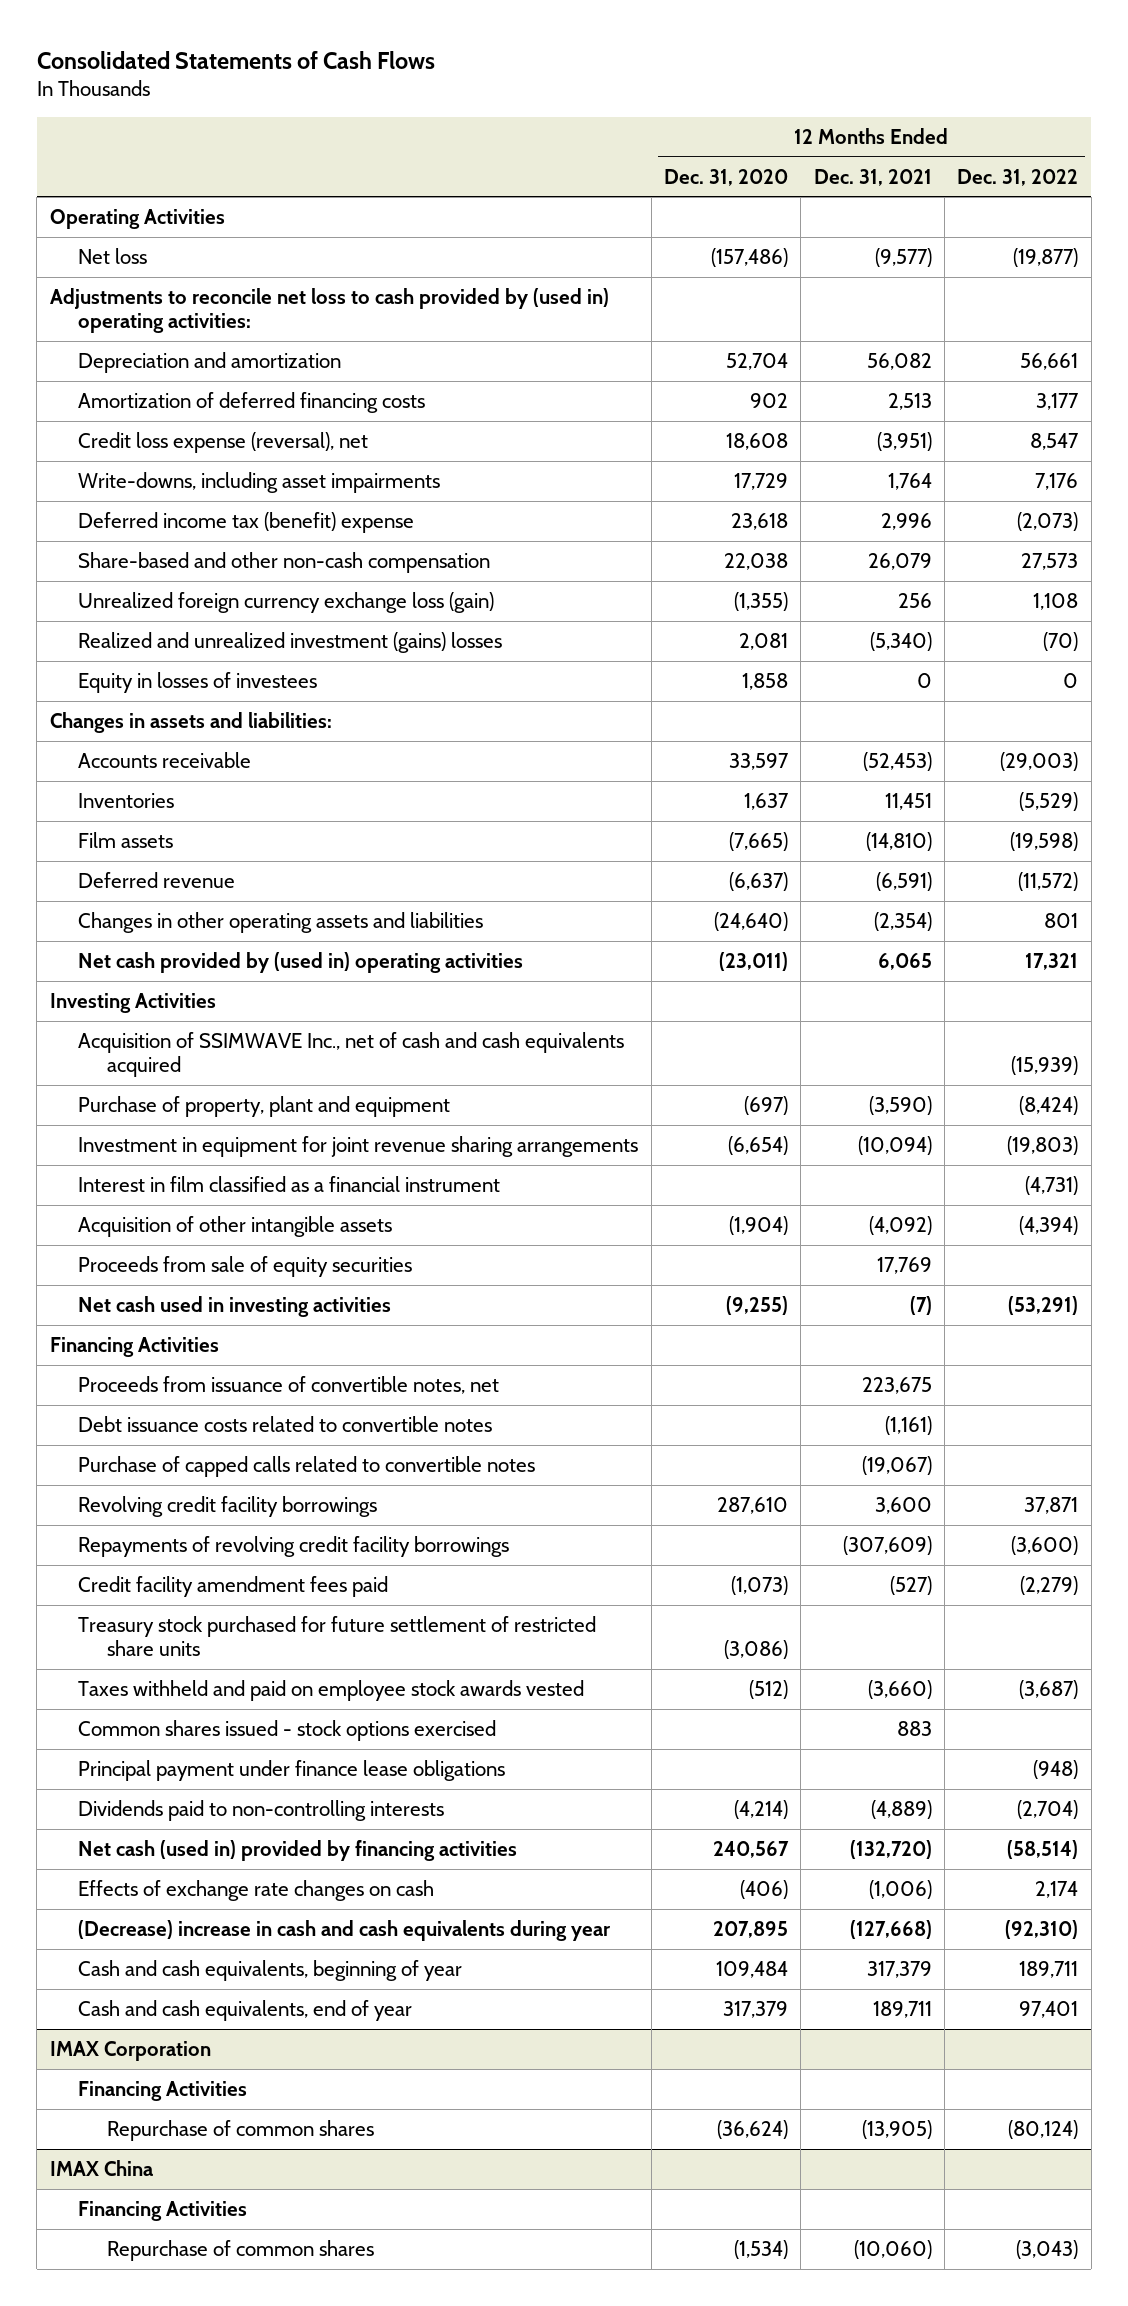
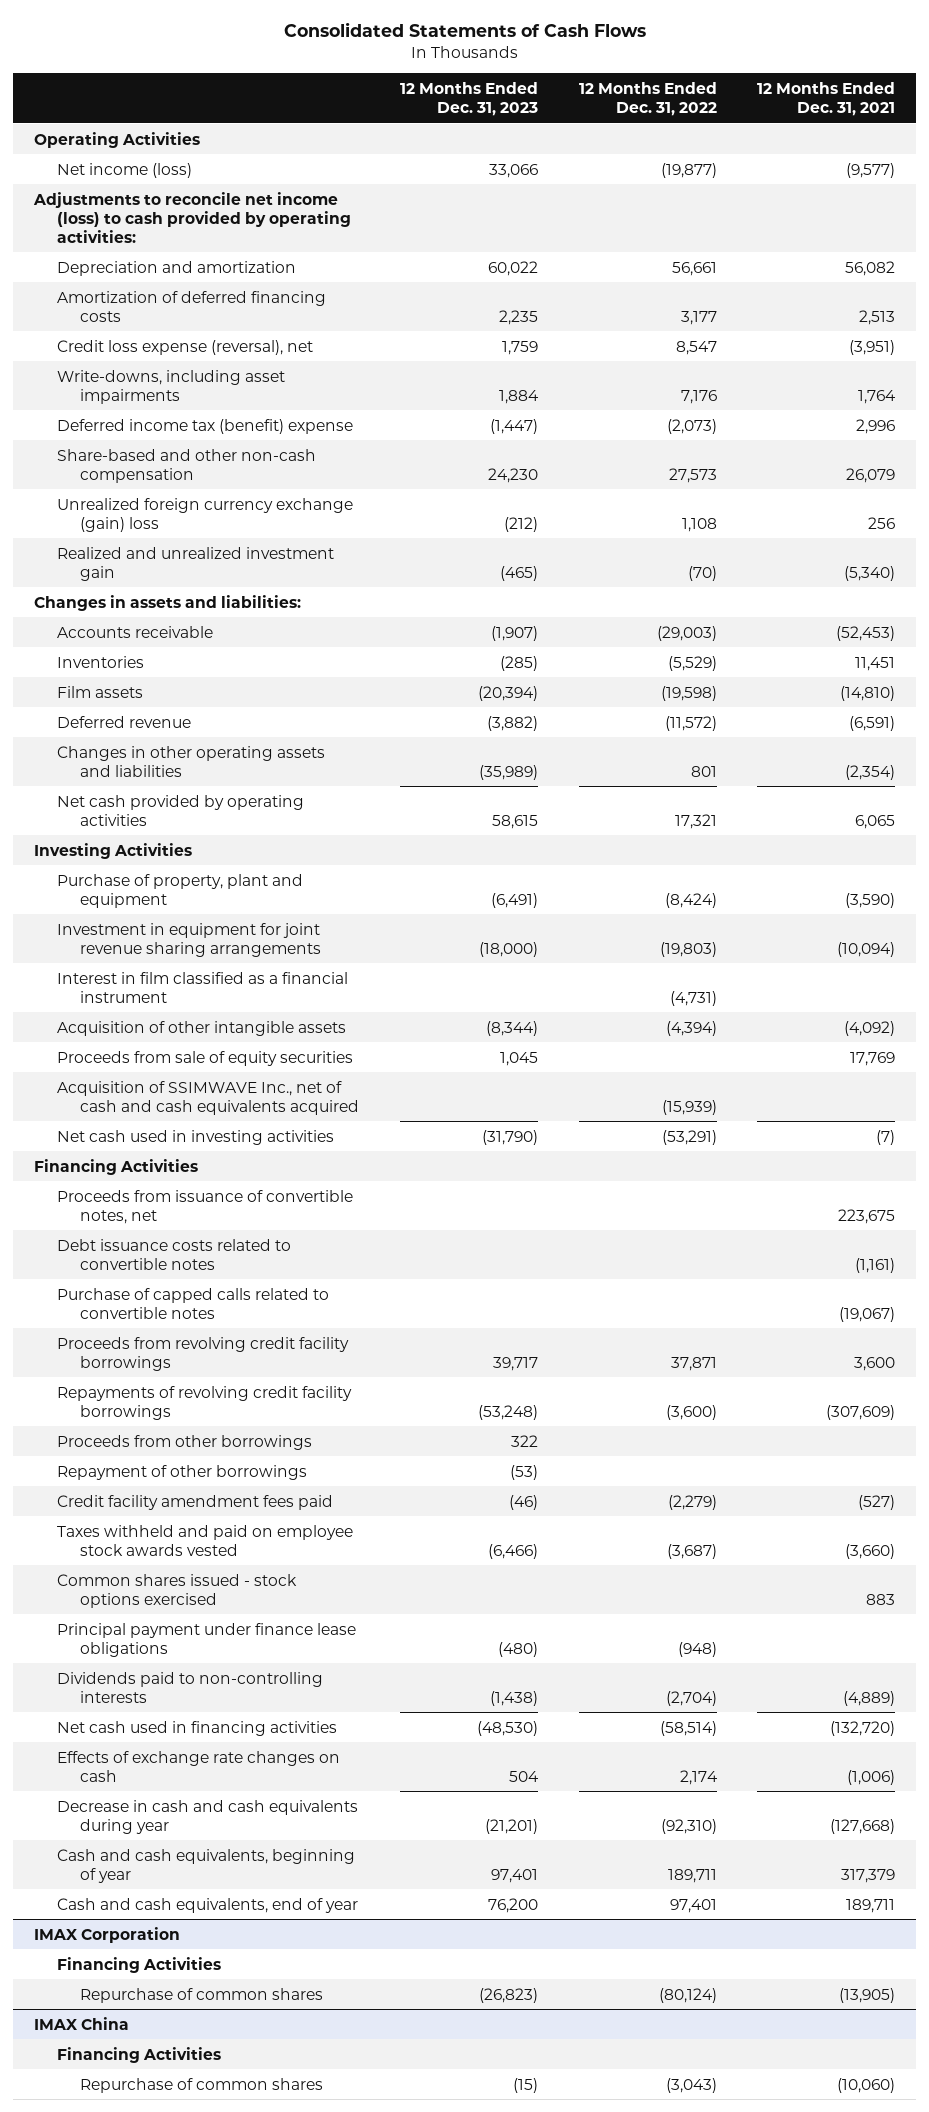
[664,168,789,186] Dec. 31, 2020 -> none
none -> [399,81,538,116] 12 Months Ended Dec. 31, 2023
[78,248,148,265] Net loss -> [56,162,192,178] Net income (loss)
[49,288,609,333] Adjustments to reconcile net loss to cash provided by (used in) operating activities: -> [32,191,351,243] Adjustments to reconcile net income (loss) to cash provided by operating activities:
[78,672,318,694] Equity in losses of investees -> none
[78,592,495,614] Unrealized foreign currency exchange loss (gain) -> [56,497,353,532] Unrealized foreign currency exchange (gain) loss
[78,632,503,654] Realized and unrealized investment (gains) losses -> [56,546,334,581] Realized and unrealized investment gain
[78,952,524,974] Net cash provided by (used in) operating activities -> [56,794,304,826] Net cash provided by operating activities
[78,1032,625,1077] Acquisition of SSIMWAVE Inc., net of cash and cash equivalents acquired -> [56,1080,360,1115] Acquisition of SSIMWAVE Inc., net of cash and cash equivalents acquired
[78,1496,378,1518] Revolving credit facility borrowings -> [56,1336,349,1371] Proceeds from revolving credit facility borrowings
none -> [56,1434,312,1450] Proceeds from other borrowings
none -> [56,1464,307,1480] Repayment of other borrowings
[78,1616,597,1656] Treasury stock purchased for future settlement of restricted share units -> none
[78,1840,518,1862] Net cash (used in) provided by financing activities -> [56,1720,337,1736] Net cash used in financing activities
[78,1920,612,1942] (Decrease) increase in cash and cash equivalents during year -> [56,1799,358,1834] Decrease in cash and cash equivalents during year

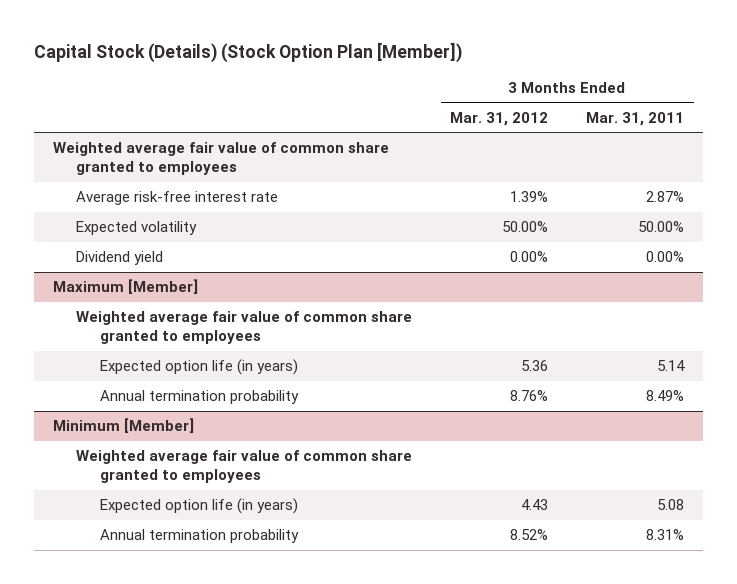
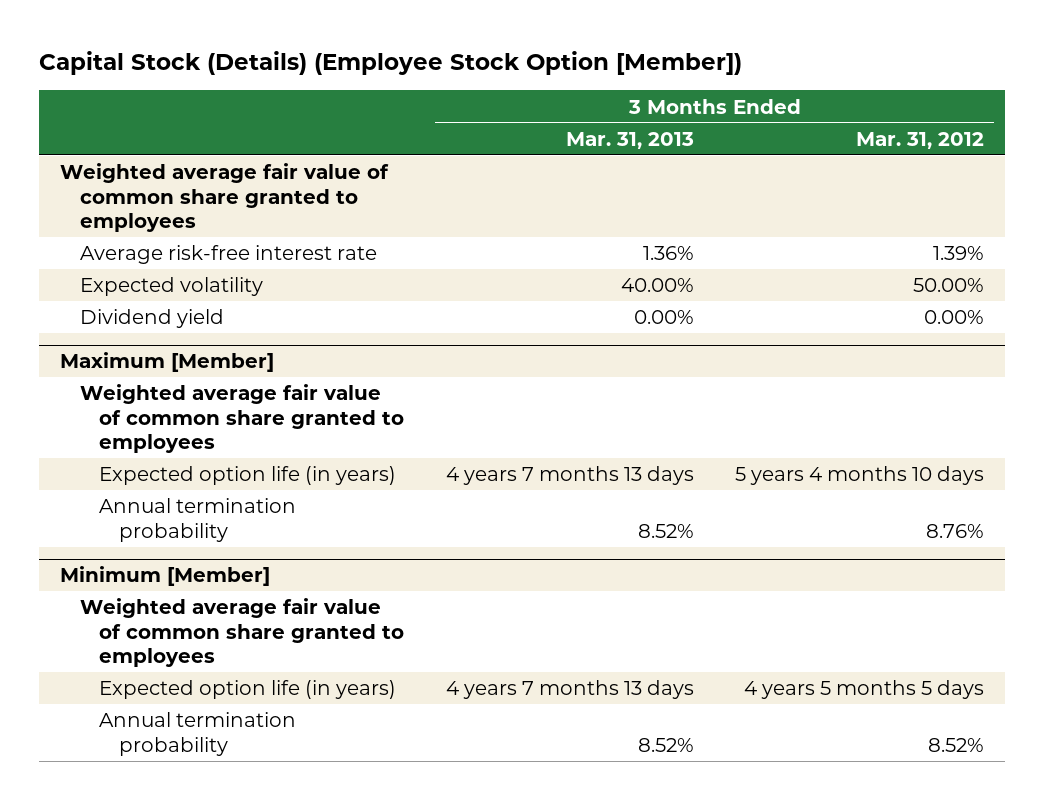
[34,41,463,63] Capital Stock (Details) (Stock Option Plan [Member]) -> [39,51,743,76] Capital Stock (Details) (Employee Stock Option [Member])
[586,111,685,126] Mar. 31, 2011 -> none
none -> [565,131,694,149] Mar. 31, 2013
[521,360,549,372] 5.36 -> [735,466,985,486] 5 years 4 months 10 days
[521,499,549,511] 4.43 -> [744,680,985,700] 4 years 5 months 5 days

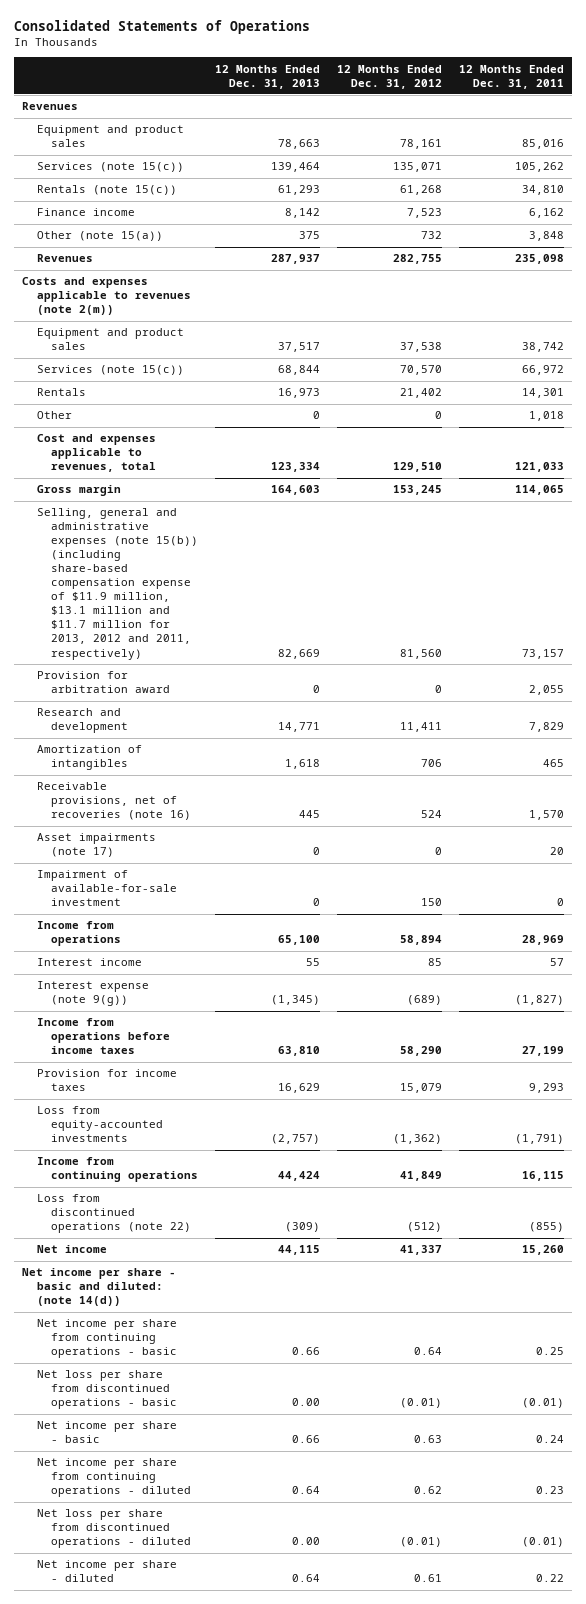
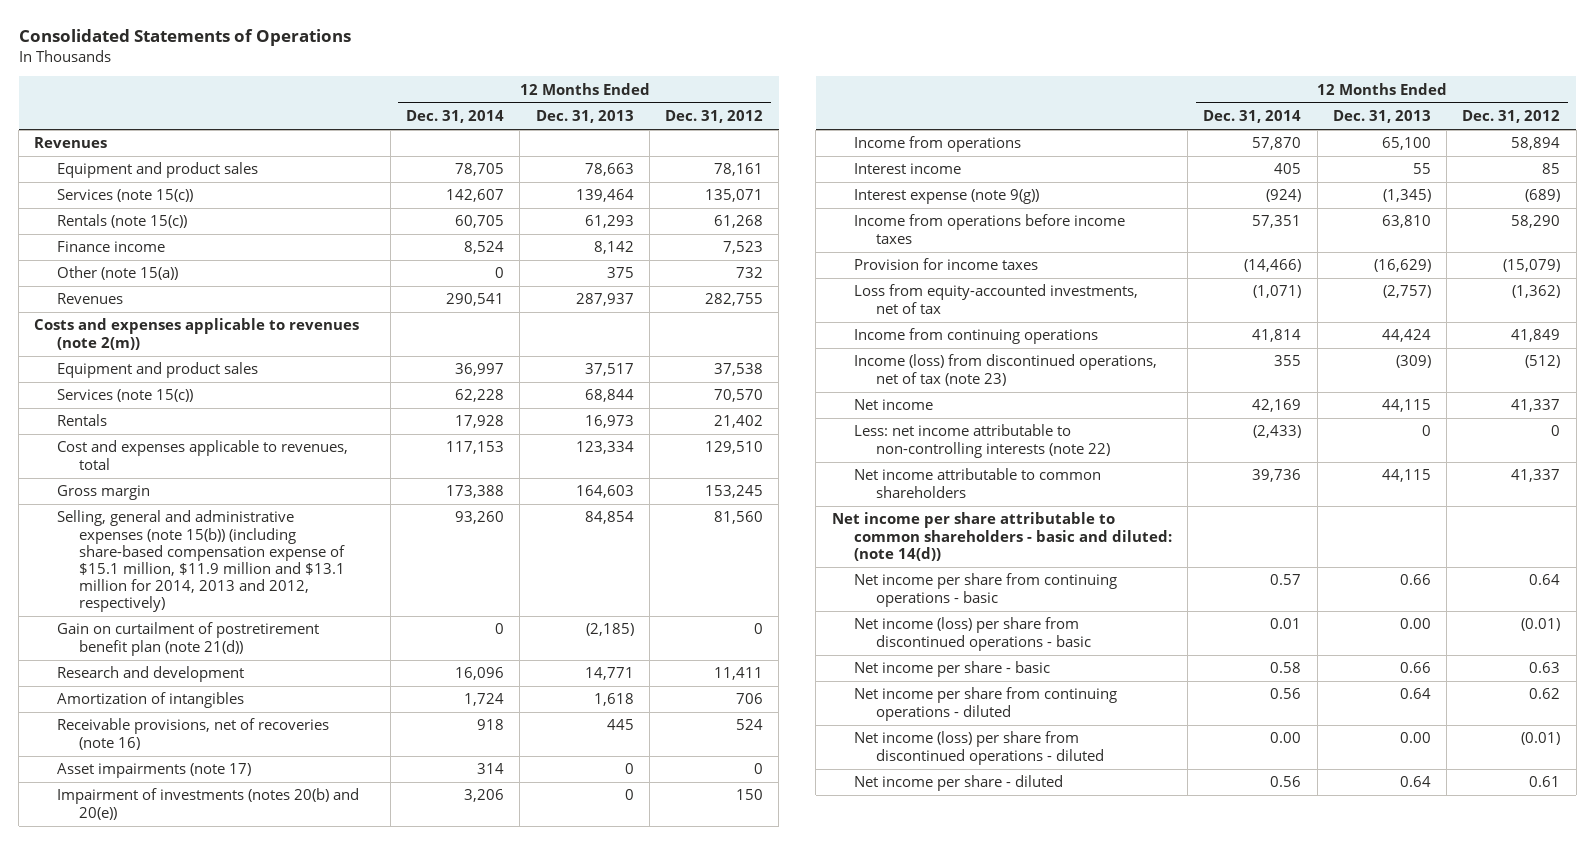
[458,64,564,89] 12 Months Ended Dec. 31, 2011 -> none
none -> [406,110,505,124] Dec. 31, 2014
[36,411,72,420] Other -> none
[36,671,171,694] Provision for arbitration award -> none
[36,508,199,660] Selling, general and administrative expenses (note 15(b)) (including share-based compensation expense of $11.9 million, $13.1 million and $11.7 million for 2013, 2012 and 2011, respectively) -> [56,510,346,613] Selling, general and administrative expenses (note 15(b)) (including share-based compensation expense of $15.1 million, $11.9 million and $13.1 million for 2014, 2013 and 2012, respectively)
[278,648,321,659] 82,669 -> [584,511,634,525] 84,854
none -> [56,622,319,656] Gain on curtailment of postretirement benefit plan (note 21(d))
[36,870,178,907] Impairment of available-for-sale investment -> none
none -> [56,788,359,820] Impairment of investments (notes 20(b) and 20(e))
[278,1083,321,1094] 16,629 -> [1373,259,1431,273] (16,629)
[399,1083,442,1094] 15,079 -> [1503,259,1561,273] (15,079)
[36,1106,164,1143] Loss from equity-accounted investments -> [853,284,1138,314] Loss from equity-accounted investments, net of tax
[36,1194,192,1234] Loss from discontinued operations (note 22) -> [853,354,1157,386] Income (loss) from discontinued operations, net of tax (note 23)
none -> [853,424,1111,458] Less: net income attributable to non-controlling interests (note 22)
none -> [853,468,1101,498] Net income attributable to common shareholders
[21,1268,176,1307] Net income per share - basic and diluted: (note 14(d)) -> [831,512,1172,561] Net income per share attributable to common shareholders - basic and diluted: (note 14(d))
[36,1370,178,1410] Net loss per share from discontinued operations - basic -> [853,617,1092,651] Net income (loss) per share from discontinued operations - basic
[36,1509,192,1549] Net loss per share from discontinued operations - diluted -> [853,731,1105,765] Net income (loss) per share from discontinued operations - diluted

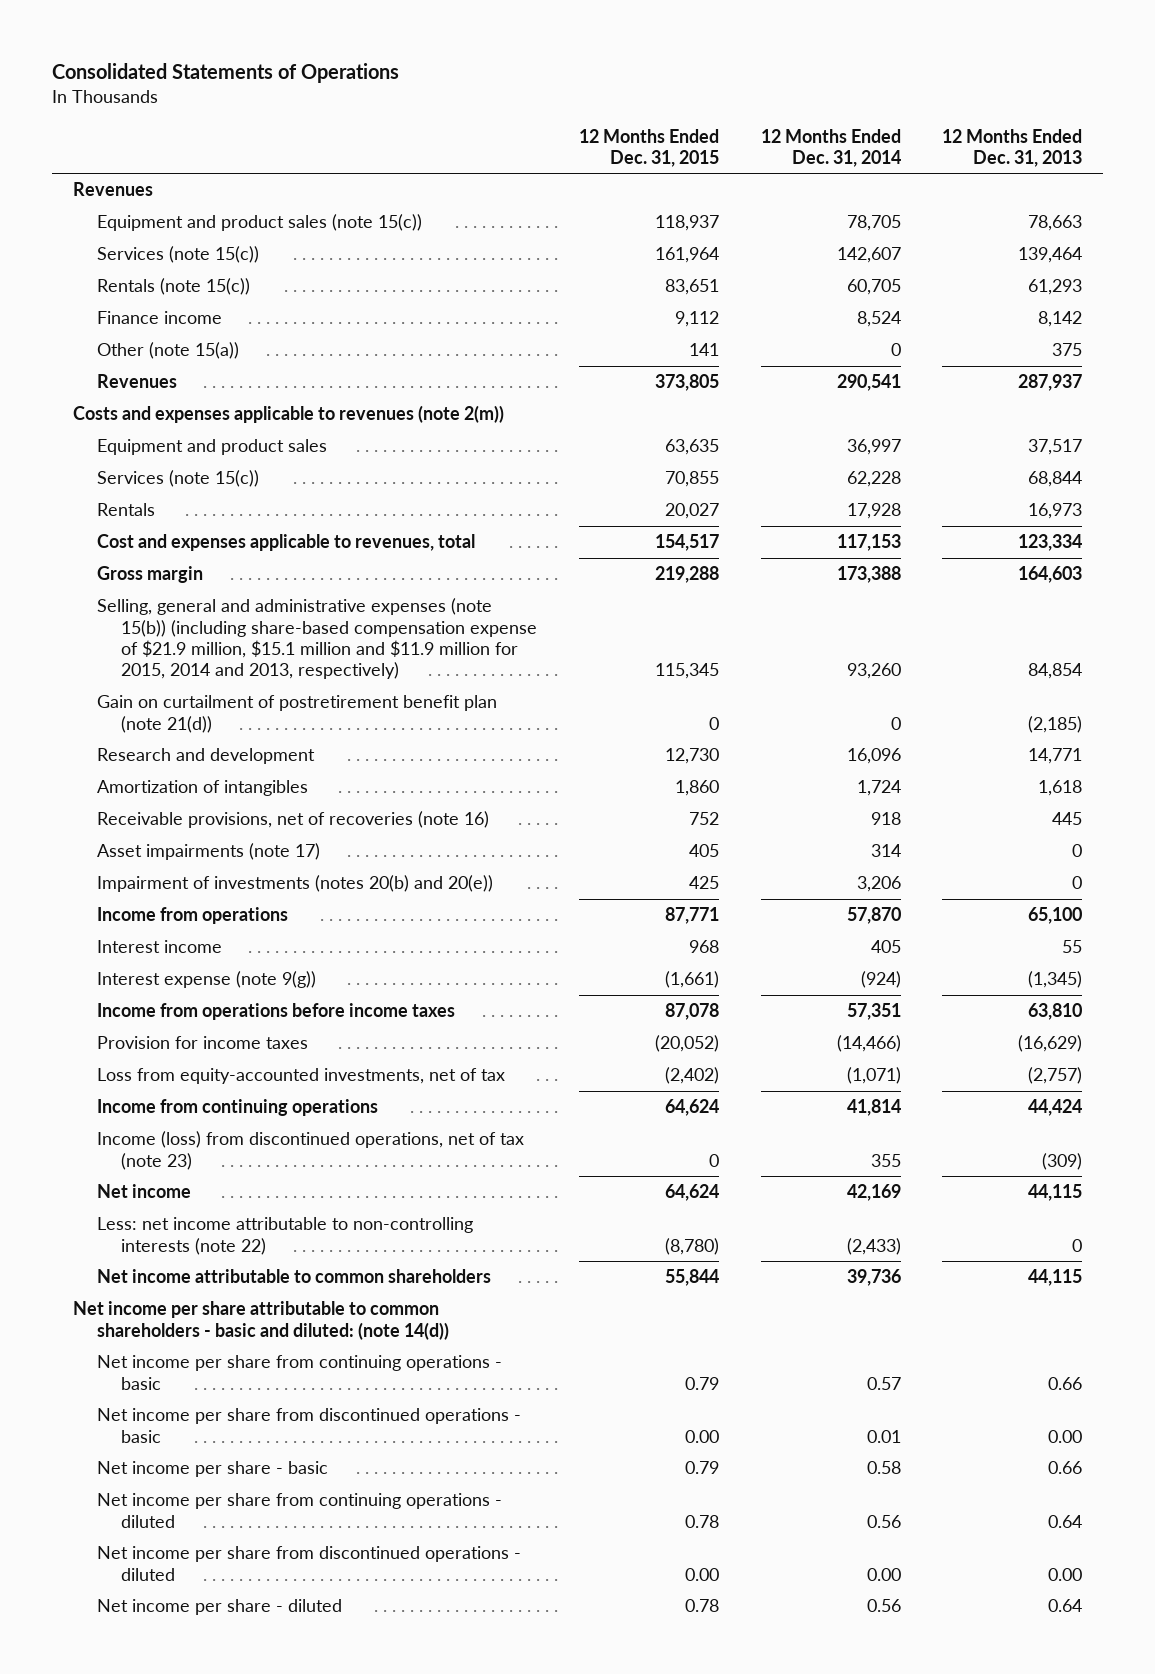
[665,110,764,124] Dec. 31, 2012 -> none
none -> [578,128,719,168] 12 Months Ended Dec. 31, 2015
[56,162,258,179] Equipment and product sales -> [97,214,423,232] Equipment and product sales (note 15(c))
[56,510,346,613] Selling, general and administrative expenses (note 15(b)) (including share-based compensation expense of $15.1 million, $11.9 million and $13.1 million for 2014, 2013 and 2012, respectively) -> [97,598,538,680] Selling, general and administrative expenses (note 15(b)) (including share-based compensation expense of $21.9 million, $15.1 million and $11.9 million for 2015, 2014 and 2013, respectively)
[853,617,1092,651] Net income (loss) per share from discontinued operations - basic -> [97,1408,522,1443] Net income per share from discontinued operations - basic
[853,731,1105,765] Net income (loss) per share from discontinued operations - diluted -> [97,1546,522,1581] Net income per share from discontinued operations - diluted

